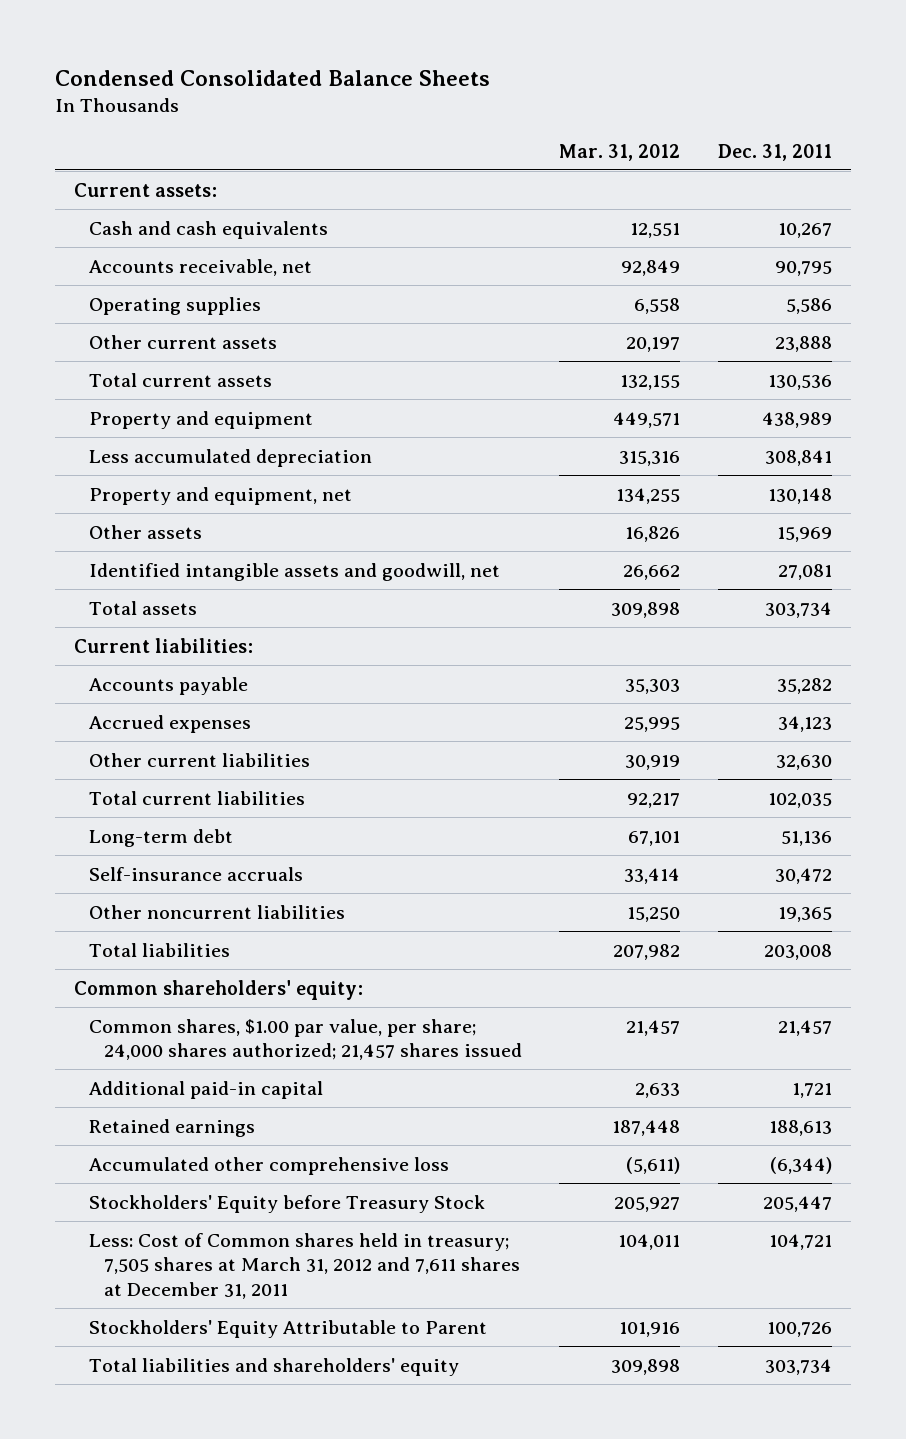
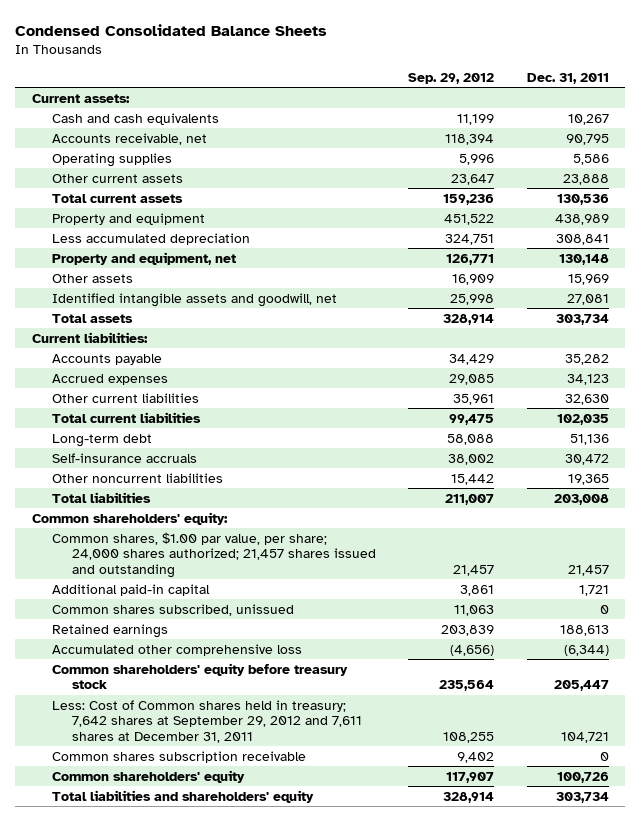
[559,143,681,161] Mar. 31, 2012 -> none
none -> [408,72,495,84] Sep. 29, 2012
[88,1018,522,1061] Common shares, $1.00 par value, per share; 24,000 shares authorized; 21,457 shares issued -> [51,531,376,578] Common shares, $1.00 par value, per share; 24,000 shares authorized; 21,457 shares issued and outstanding
none -> [51,603,294,616] Common shares subscribed, unissued
[88,1194,485,1213] Stockholders' Equity before Treasury Stock -> [51,662,348,690] Common shareholders' equity before treasury stock
[88,1232,520,1299] Less: Cost of Common shares held in treasury; 7,505 shares at March 31, 2012 and 7,611 shares at December 31, 2011 -> [51,699,362,743] Less: Cost of Common shares held in treasury; 7,642 shares at September 29, 2012 and 7,611 shares at December 31, 2011
none -> [51,750,306,763] Common shares subscription receivable
[88,1319,487,1338] Stockholders' Equity Attributable to Parent -> [51,769,245,783] Common shareholders' equity

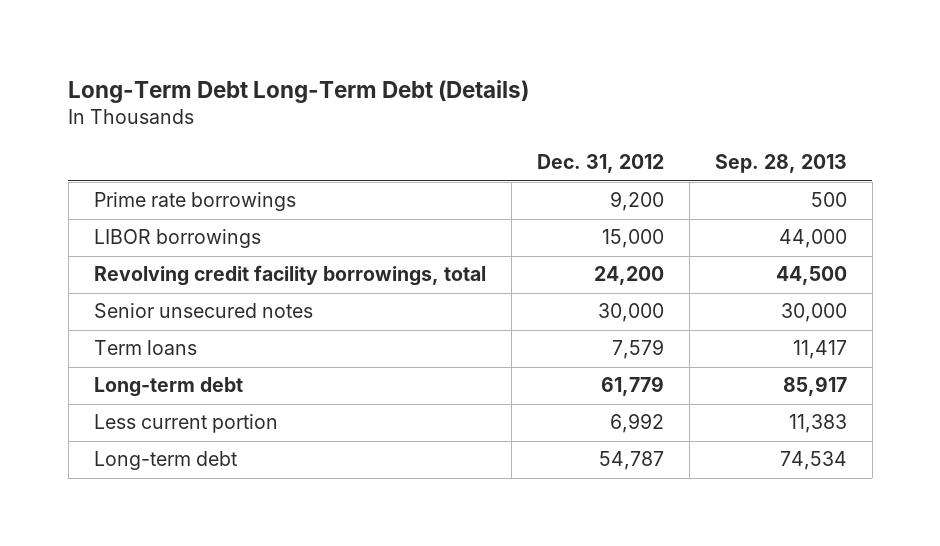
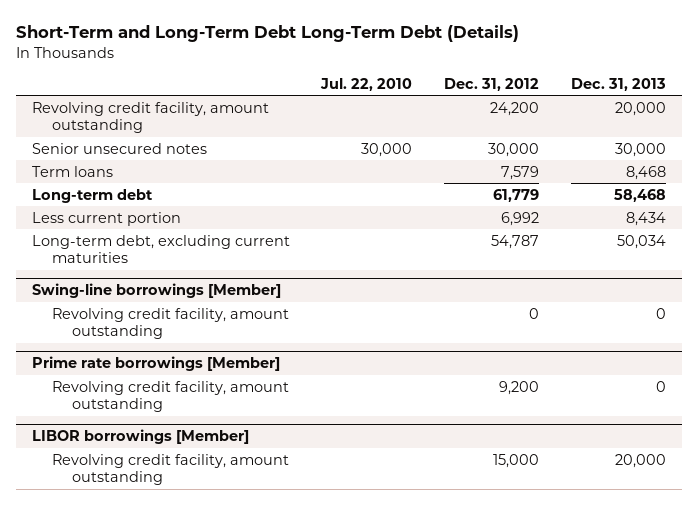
[68,80,530,104] Long-Term Debt Long-Term Debt (Details) -> [15,25,519,43] Short-Term and Long-Term Debt Long-Term Debt (Details)
[714,154,847,174] Sep. 28, 2013 -> none
none -> [320,77,413,91] Jul. 22, 2010
none -> [570,77,666,91] Dec. 31, 2013
[93,192,296,212] Prime rate borrowings -> none
[93,229,261,249] LIBOR borrowings -> none
[93,265,486,287] Revolving credit facility borrowings, total -> [31,101,269,134] Revolving credit facility, amount outstanding
[93,451,237,471] Long-term debt -> [31,234,290,264] Long-term debt, excluding current maturities
none -> [31,283,281,299] Swing-line borrowings [Member]
none -> [51,307,289,340] Revolving credit facility, amount outstanding
none -> [31,356,280,372] Prime rate borrowings [Member]
none -> [51,380,289,413] Revolving credit facility, amount outstanding
none -> [31,429,249,445] LIBOR borrowings [Member]
none -> [51,453,289,486] Revolving credit facility, amount outstanding

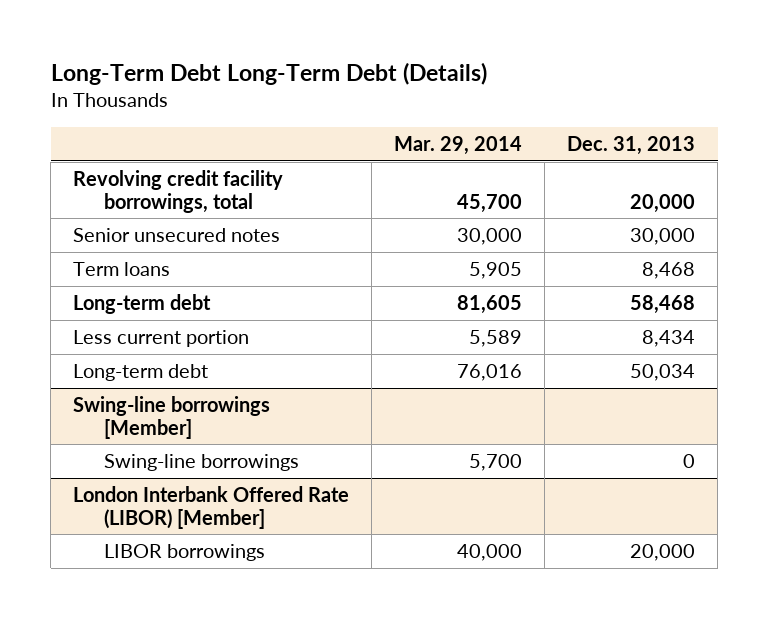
[15,25,519,43] Short-Term and Long-Term Debt Long-Term Debt (Details) -> [50,61,487,85] Long-Term Debt Long-Term Debt (Details)
[320,77,413,91] Jul. 22, 2010 -> none
[444,77,540,91] Dec. 31, 2012 -> none
none -> [394,135,523,155] Mar. 29, 2014
[31,101,269,134] Revolving credit facility, amount outstanding -> [73,169,284,213] Revolving credit facility borrowings, total
[31,234,290,264] Long-term debt, excluding current maturities -> [73,363,209,381] Long-term debt
[51,307,289,340] Revolving credit facility, amount outstanding -> none
[31,356,280,372] Prime rate borrowings [Member] -> none
[51,380,289,413] Revolving credit facility, amount outstanding -> none
[31,429,249,445] LIBOR borrowings [Member] -> none
[51,453,289,486] Revolving credit facility, amount outstanding -> none
none -> [103,453,299,471] Swing-line borrowings
none -> [73,485,350,529] London Interbank Offered Rate (LIBOR) [Member]
none -> [103,543,265,561] LIBOR borrowings

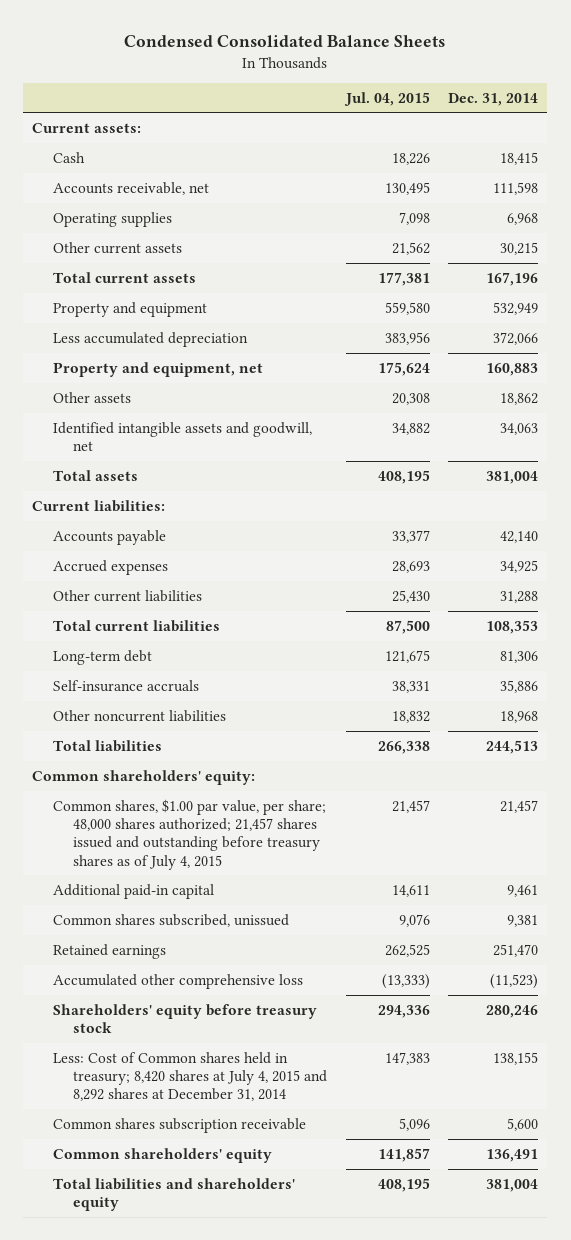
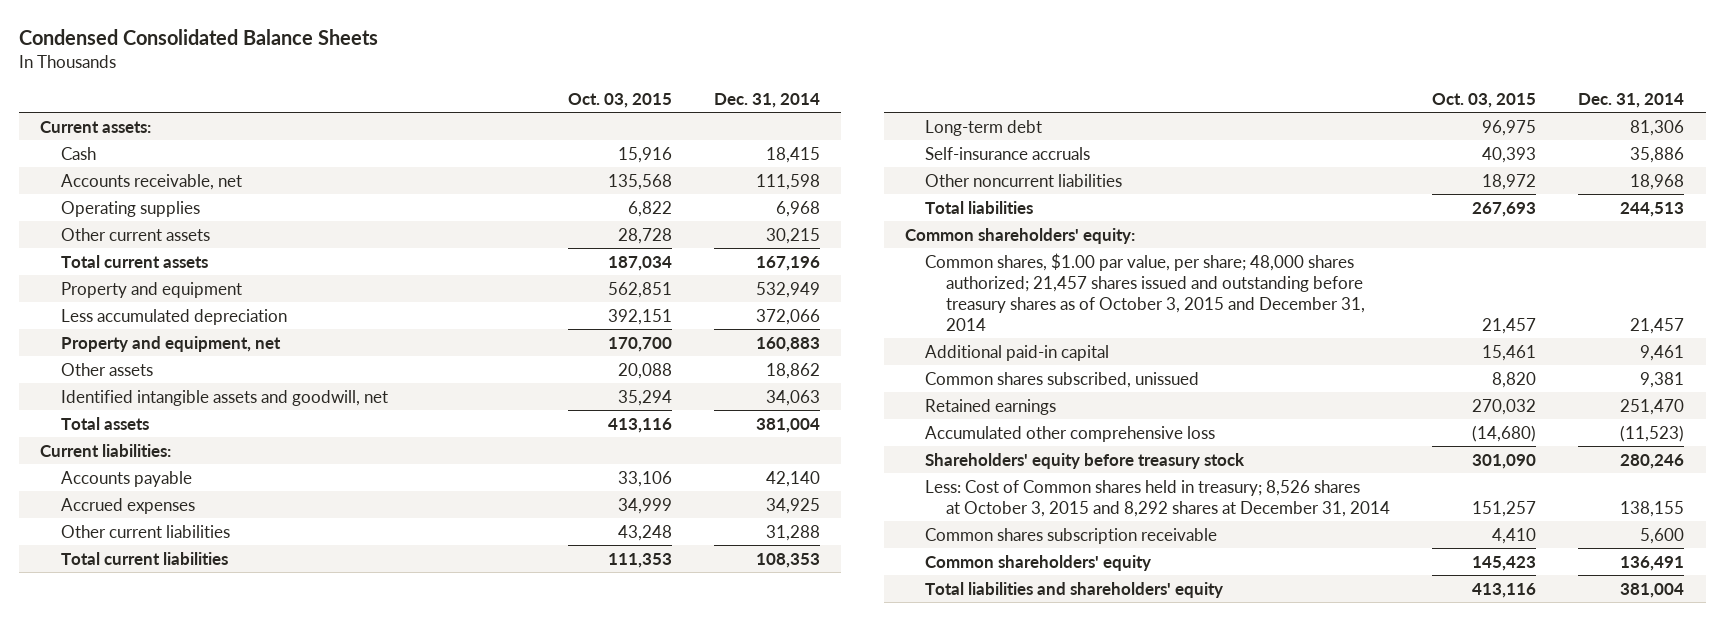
[343,91,430,106] Jul. 04, 2015 -> none
none -> [567,92,672,108] Oct. 03, 2015
[52,798,326,870] Common shares, $1.00 par value, per share; 48,000 shares authorized; 21,457 shares issued and outstanding before treasury shares as of July 4, 2015 -> [925,252,1365,331] Common shares, $1.00 par value, per share; 48,000 shares authorized; 21,457 shares issued and outstanding before treasury shares as of October 3, 2015 and December 31, 2014
[52,1051,328,1102] Less: Cost of Common shares held in treasury; 8,420 shares at July 4, 2015 and 8,292 shares at December 31, 2014 -> [925,479,1390,517] Less: Cost of Common shares held in treasury; 8,526 shares at October 3, 2015 and 8,292 shares at December 31, 2014

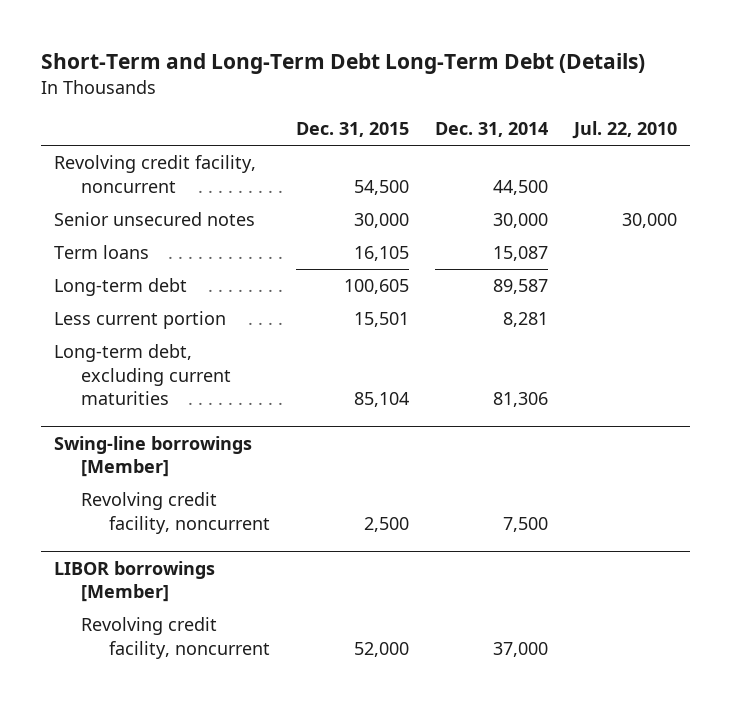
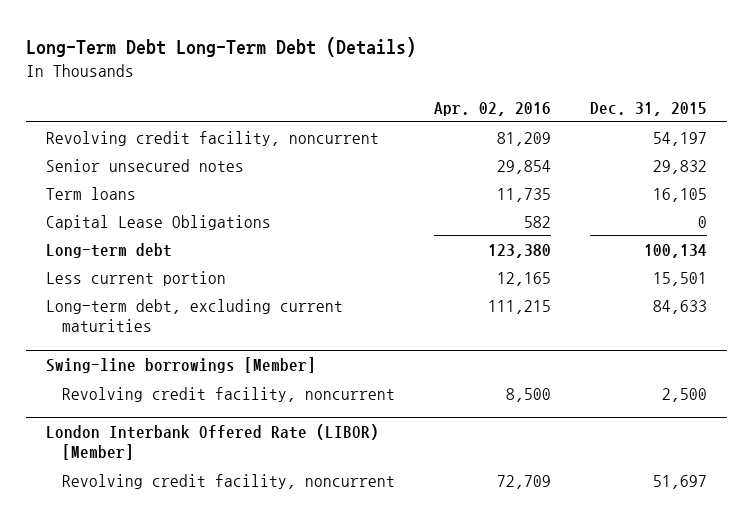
[41,53,646,75] Short-Term and Long-Term Debt Long-Term Debt (Details) -> [26,36,417,57] Long-Term Debt Long-Term Debt (Details)
[435,122,549,138] Dec. 31, 2014 -> none
[572,121,678,140] Jul. 22, 2010 -> none
none -> [434,102,552,117] Apr. 02, 2016
[353,179,409,195] 54,500 -> [653,131,708,146] 54,197
[353,213,409,229] 30,000 -> [653,159,708,174] 29,832
none -> [45,214,271,230] Capital Lease Obligations
[343,279,409,295] 100,605 -> [644,243,708,258] 100,134
[353,392,409,408] 85,104 -> [653,299,708,314] 84,633
[54,560,216,603] LIBOR borrowings [Member] -> [45,423,379,461] London Interbank Offered Rate (LIBOR) [Member]
[353,641,409,657] 52,000 -> [653,474,708,489] 51,697

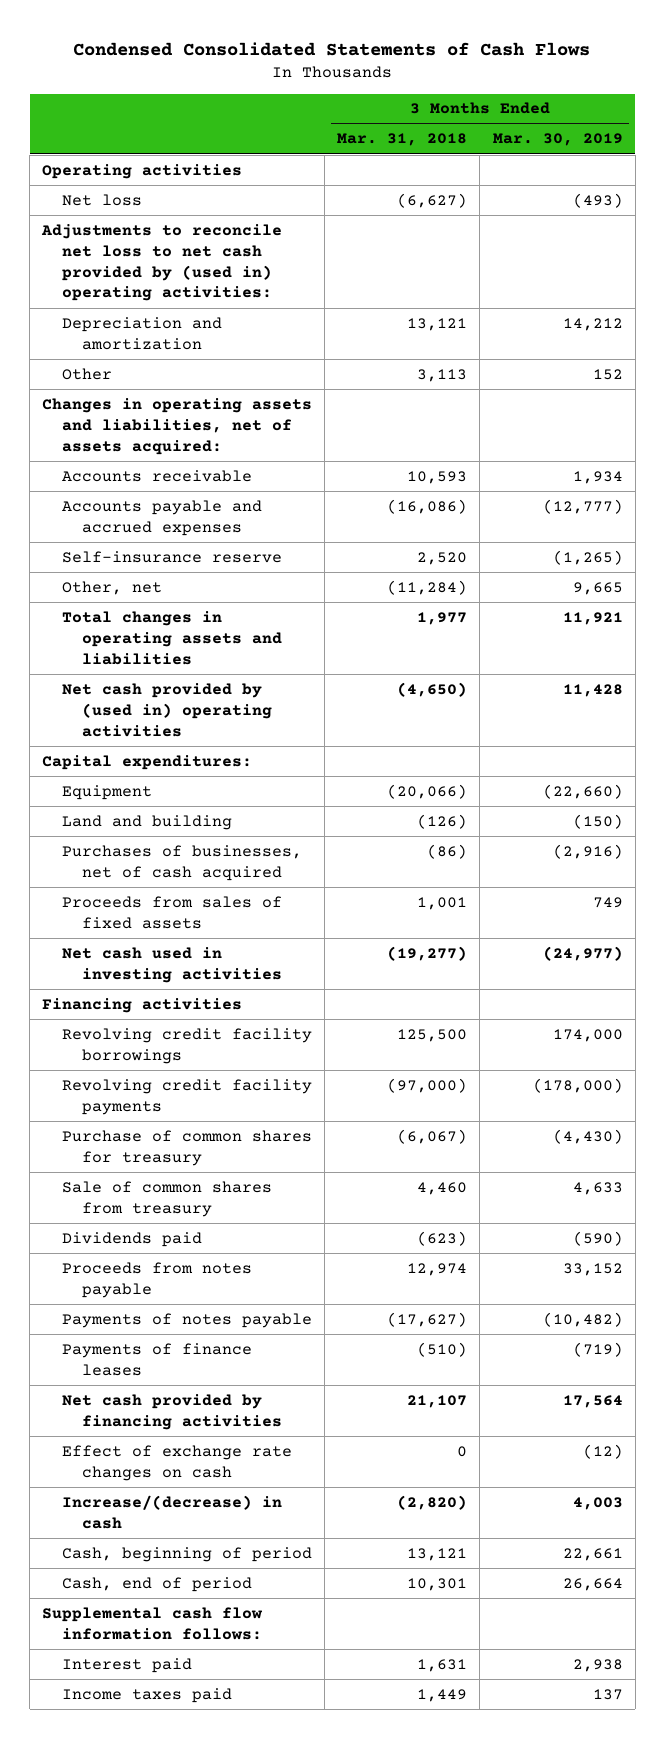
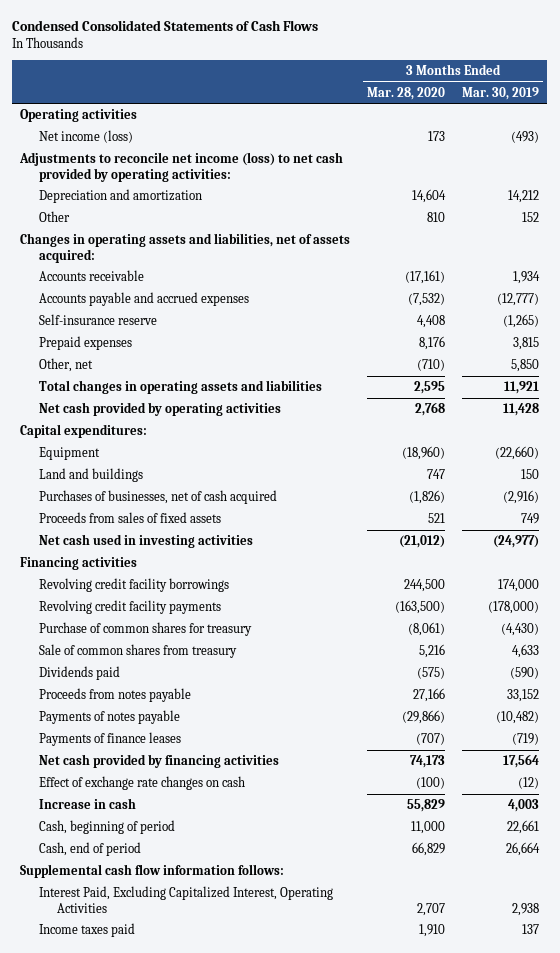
[337,133,468,147] Mar. 31, 2018 -> none
none -> [367,86,446,100] Mar. 28, 2020
[61,193,142,206] Net loss -> [38,129,133,143] Net income (loss)
[41,223,283,302] Adjustments to reconcile net loss to net cash provided by (used in) operating activities: -> [19,151,344,182] Adjustments to reconcile net income (loss) to net cash provided by operating activities:
none -> [38,335,132,350] Prepaid expenses
[572,581,623,595] 9,665 -> [511,358,540,372] 5,850
[61,682,272,737] Net cash provided by (used in) operating activities -> [38,401,281,416] Net cash provided by operating activities
[61,814,232,830] Land and building -> [38,467,143,482] Land and buildings
[572,813,623,829] (150) -> [521,468,540,479] 150
[61,1494,282,1529] Increase/(decrease) in cash -> [38,797,136,809] Increase in cash
[61,1657,192,1673] Interest paid -> [38,885,333,913] Interest Paid, Excluding Capitalized Interest, Operating Activities

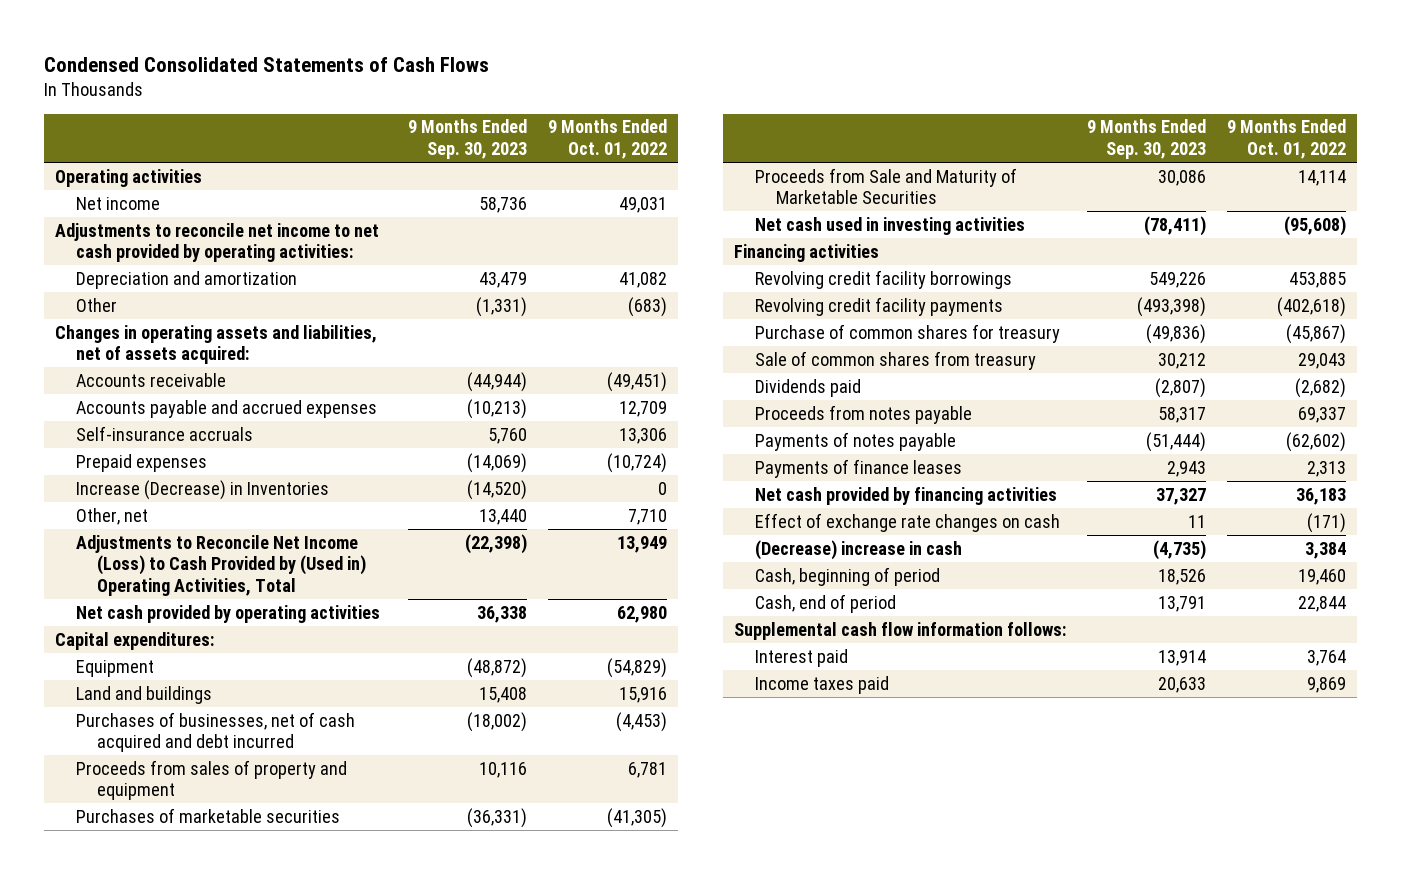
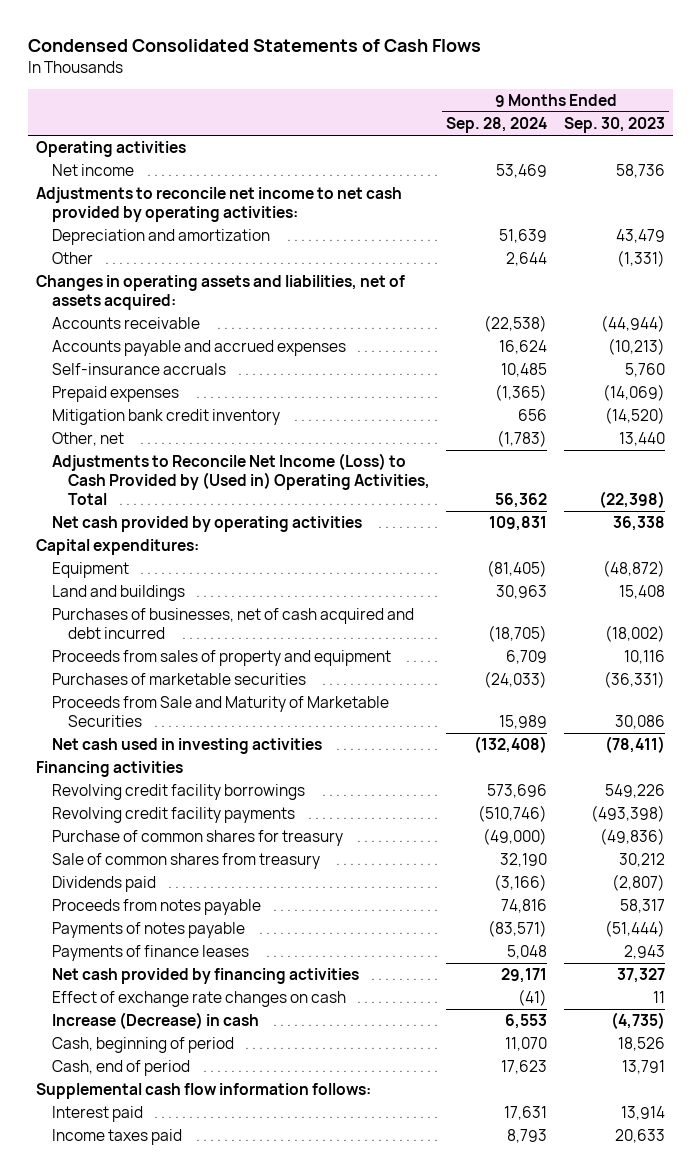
[548,119,668,160] 9 Months Ended Oct. 01, 2022 -> none
none -> [446,117,548,134] Sep. 28, 2024
[75,479,329,500] Increase (Decrease) in Inventories -> [51,409,280,426] Mitigation bank credit inventory
[754,539,962,560] (Decrease) increase in cash -> [51,1012,259,1030] Increase (Decrease) in cash

